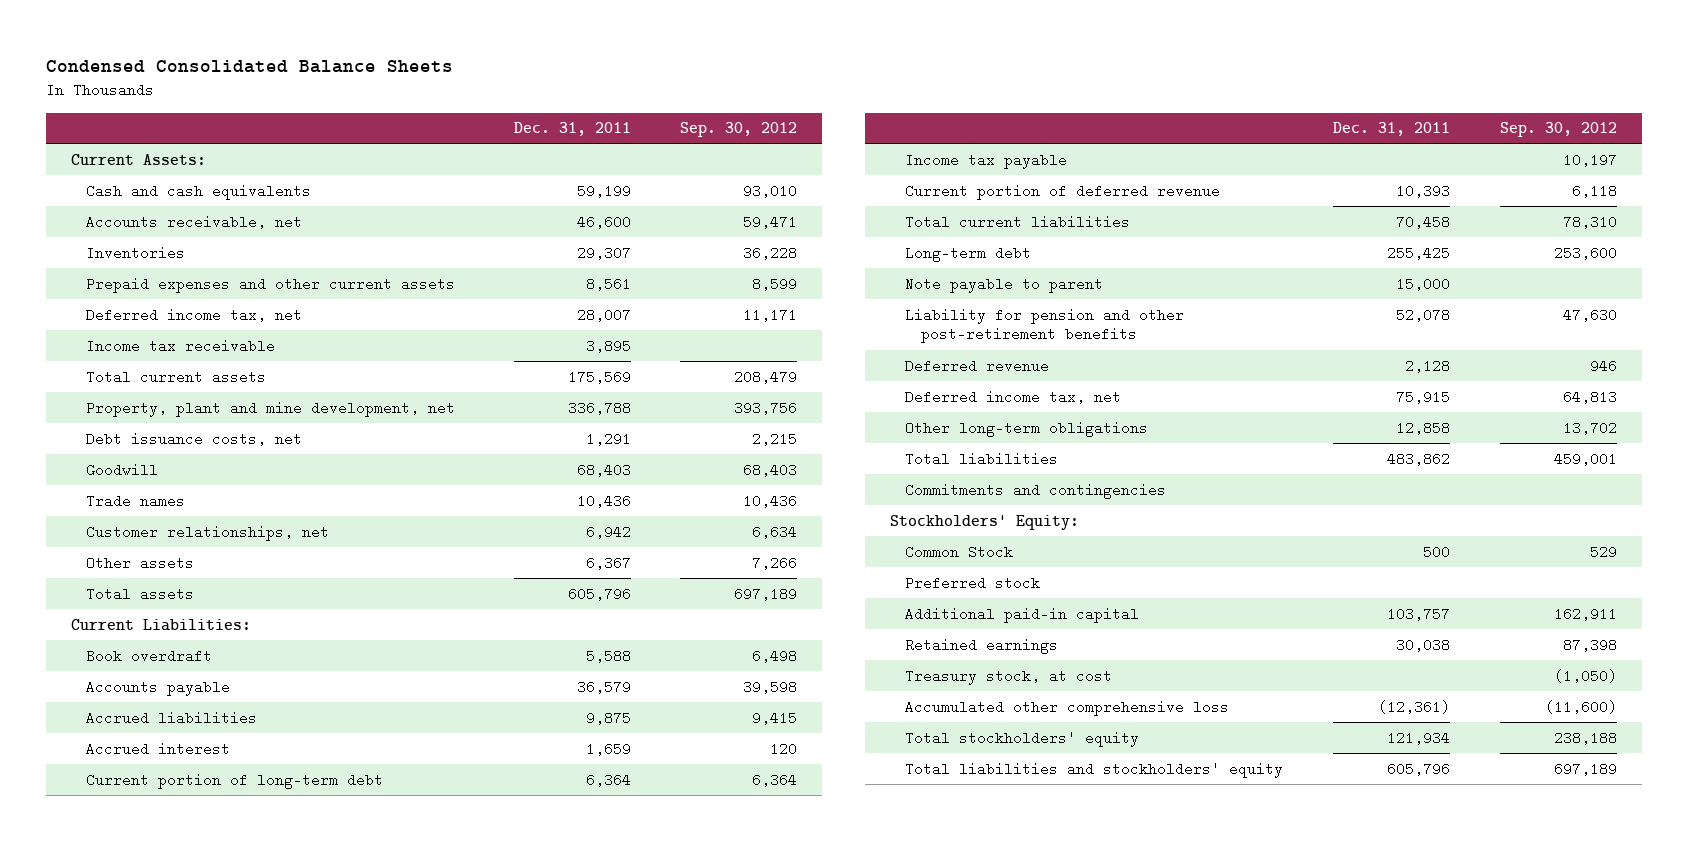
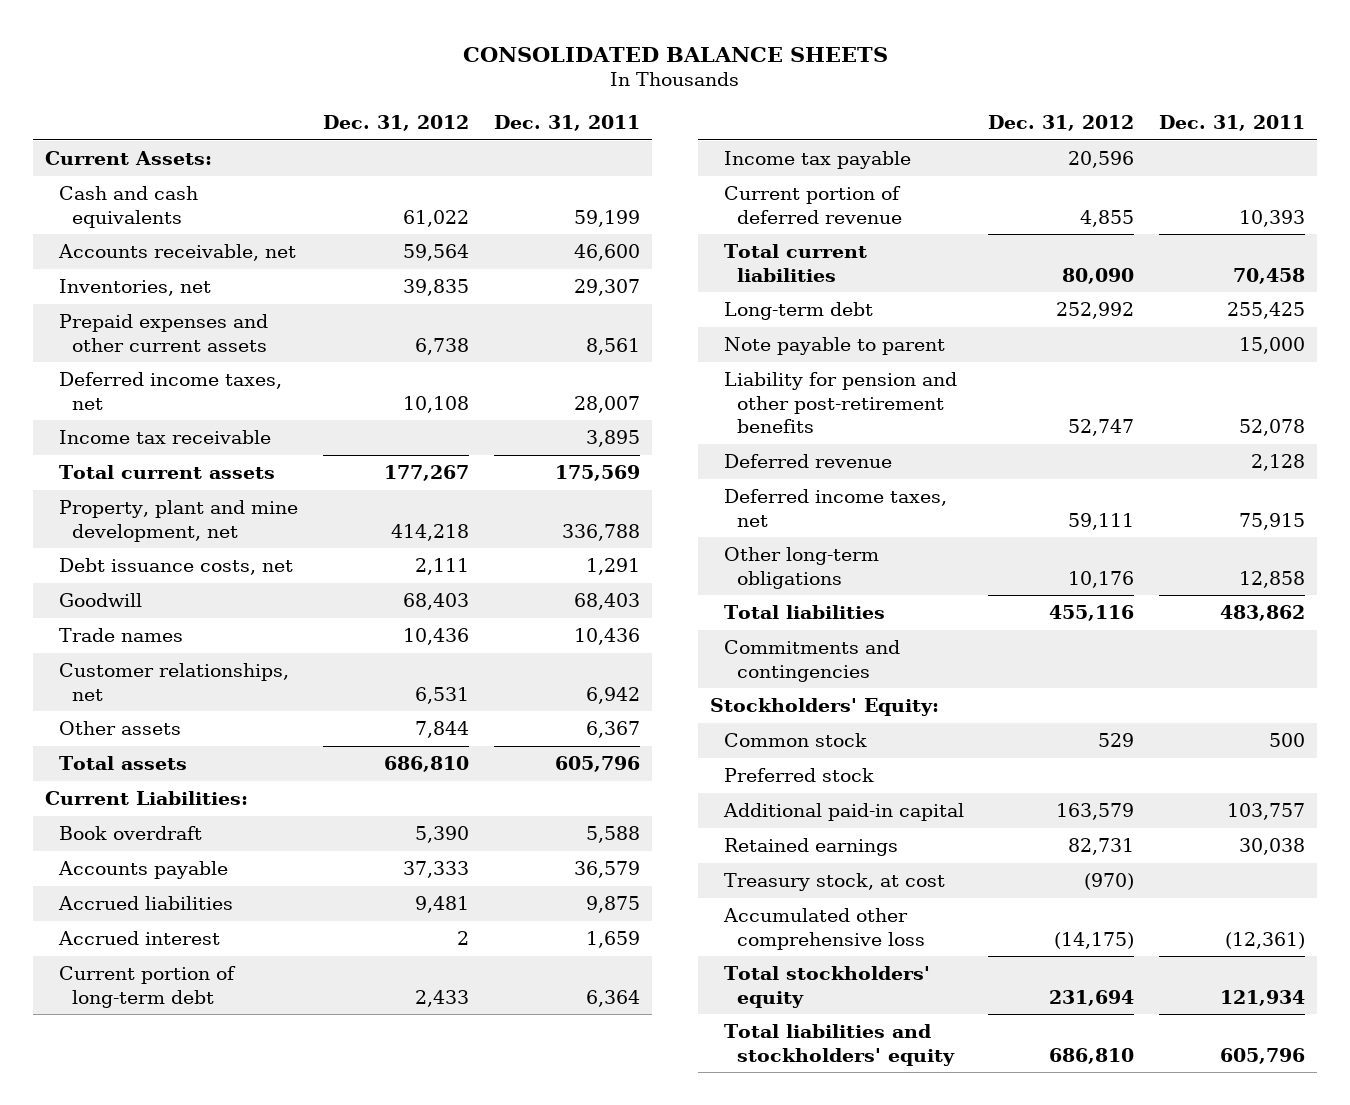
[45,60,453,74] Condensed Consolidated Balance Sheets -> [463,46,889,62] CONSOLIDATED BALANCE SHEETS
[680,122,798,138] Sep. 30, 2012 -> none
none -> [323,114,470,131] Dec. 31, 2012
[85,245,185,260] Inventories -> [58,279,211,297] Inventories, net
[85,307,302,322] Deferred income tax, net -> [58,372,282,410] Deferred income taxes, net
[905,389,1122,404] Deferred income tax, net -> [723,489,947,527] Deferred income taxes, net
[905,544,1014,559] Common Stock -> [723,733,867,748] Common stock

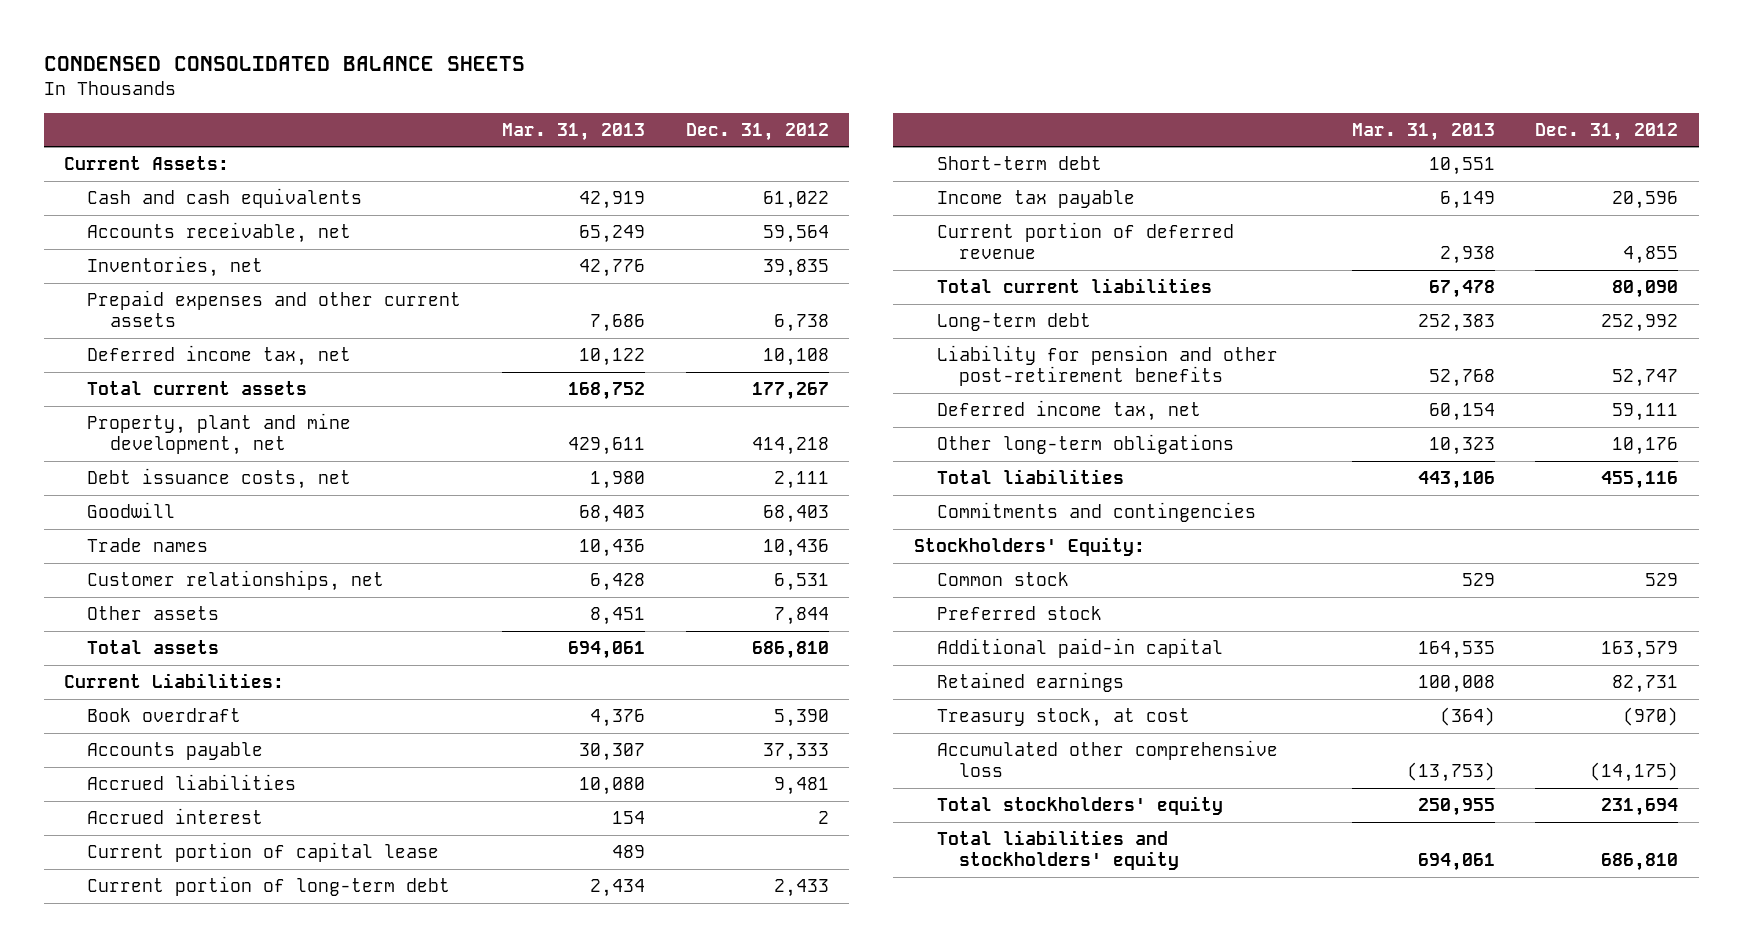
[463,46,889,62] CONSOLIDATED BALANCE SHEETS -> [43,56,525,72] CONDENSED CONSOLIDATED BALANCE SHEETS
[493,114,640,131] Dec. 31, 2011 -> none
none -> [502,122,646,141] Mar. 31, 2013
[58,430,271,445] Income tax receivable -> none
[58,372,282,410] Deferred income taxes, net -> [87,344,352,366] Deferred income tax, net
none -> [87,841,440,862] Current portion of capital lease
none -> [936,155,1102,170] Short-term debt
[723,337,945,356] Note payable to parent -> none
[723,454,892,469] Deferred revenue -> none
[723,489,947,527] Deferred income taxes, net -> [936,399,1201,421] Deferred income tax, net

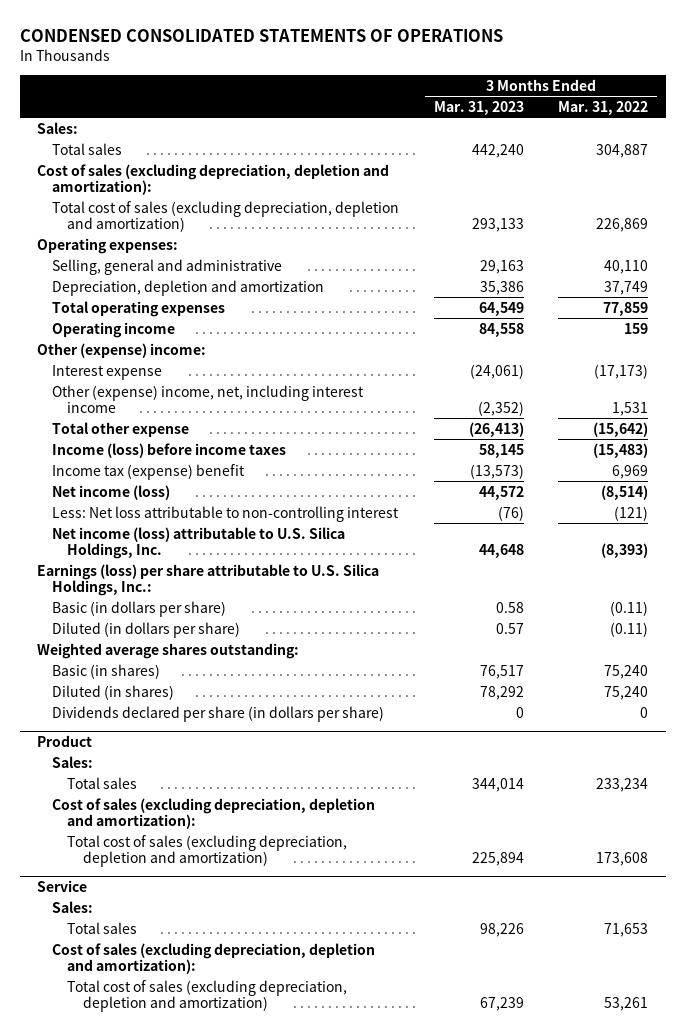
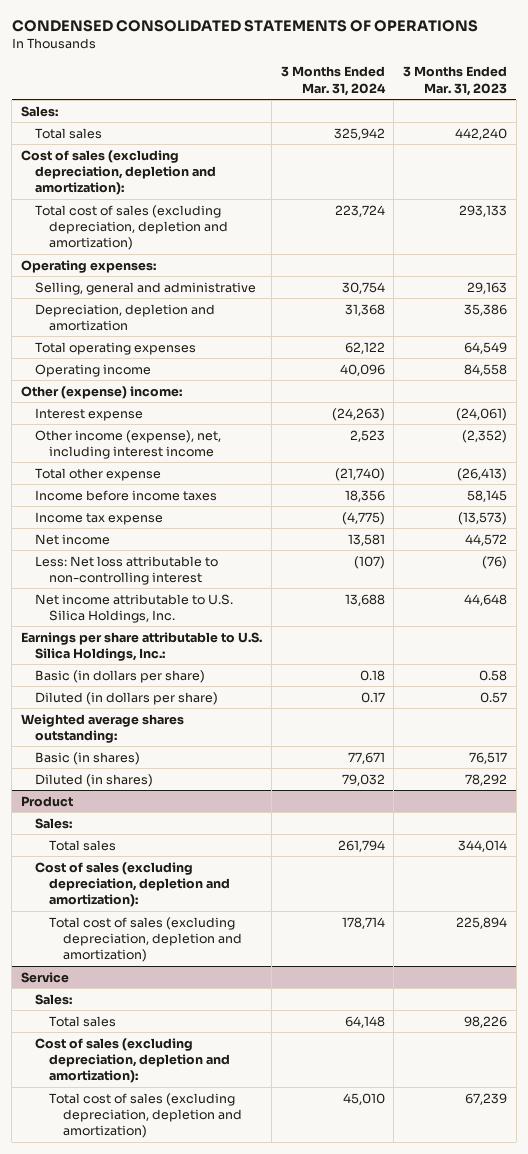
[558,100,649,115] Mar. 31, 2022 -> none
none -> [280,66,386,96] 3 Months Ended Mar. 31, 2024
[52,384,365,414] Other (expense) income, net, including interest income -> [35,429,222,459] Other income (expense), net, including interest income
[52,442,287,458] Income (loss) before income taxes -> [35,489,218,501] Income before income taxes
[52,463,246,480] Income tax (expense) benefit -> [35,511,164,525] Income tax expense
[52,484,171,500] Net income (loss) -> [35,533,111,545] Net income
[52,526,346,560] Net income (loss) attributable to U.S. Silica Holdings, Inc. -> [35,593,234,623] Net income attributable to U.S. Silica Holdings, Inc.
[37,563,380,597] Earnings (loss) per share attributable to U.S. Silica Holdings, Inc.: -> [21,631,263,661] Earnings per share attributable to U.S. Silica Holdings, Inc.:
[52,705,385,722] Dividends declared per share (in dollars per share) -> none

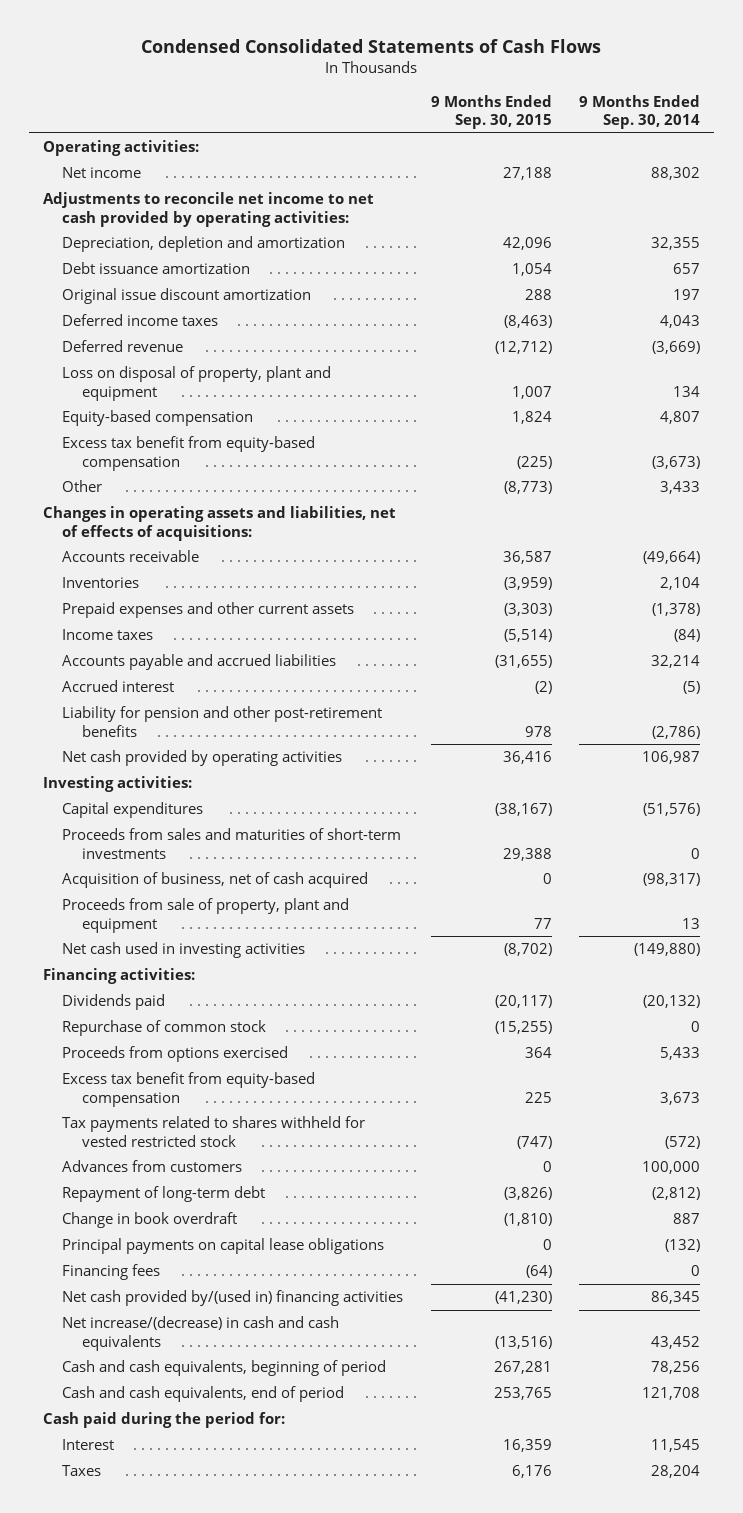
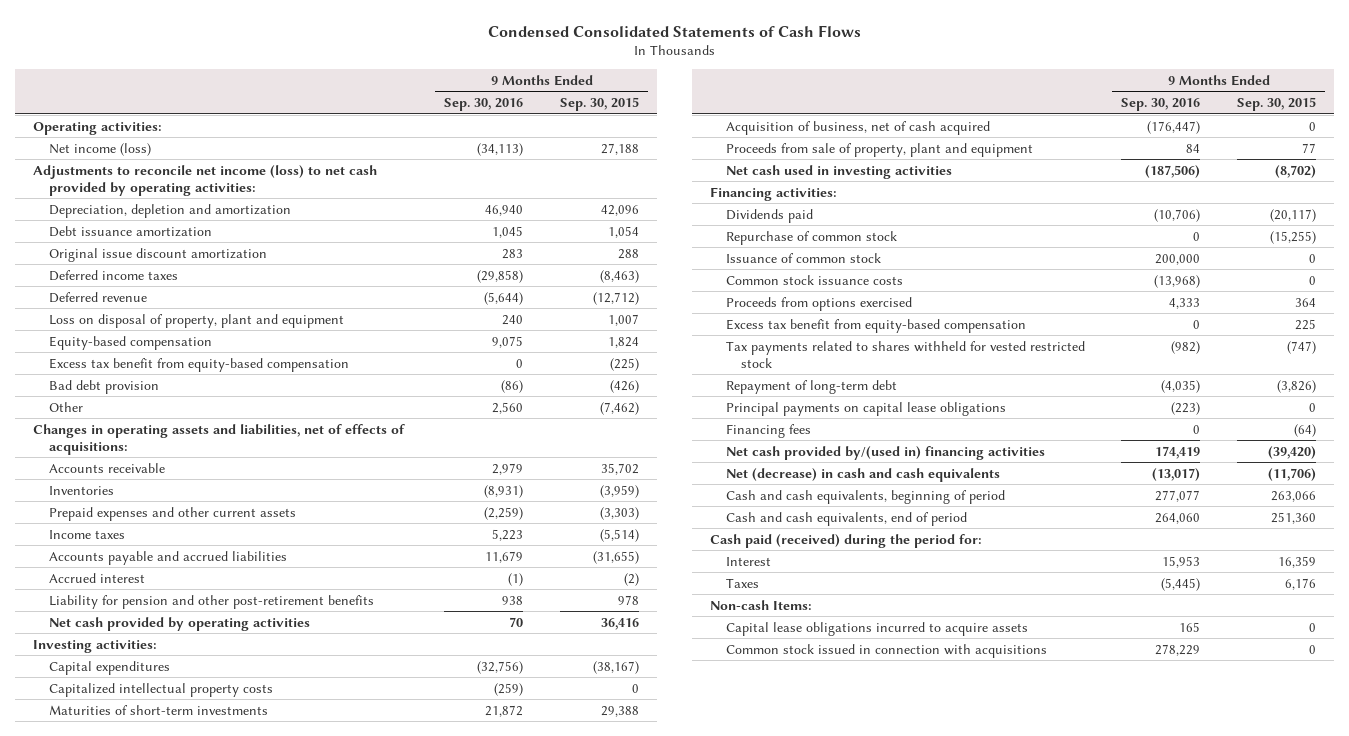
[579,94,701,130] 9 Months Ended Sep. 30, 2014 -> none
none -> [444,98,524,112] Sep. 30, 2016
[62,167,142,179] Net income -> [48,142,151,156] Net income (loss)
[42,192,374,227] Adjustments to reconcile net income to net cash provided by operating activities: -> [33,164,378,196] Adjustments to reconcile net income (loss) to net cash provided by operating activities:
none -> [48,379,159,394] Bad debt provision
[503,481,552,495] (8,773) -> [600,401,640,415] (7,462)
[502,551,552,565] 36,587 -> [601,462,640,475] 35,702
none -> [48,682,273,697] Capitalized intellectual property costs
[62,828,402,859] Proceeds from sales and maturities of short-term investments -> [48,704,268,715] Maturities of short-term investments
none -> [725,252,881,263] Issuance of common stock
none -> [725,274,903,285] Common stock issuance costs
[62,1160,243,1173] Advances from customers -> none
[62,1212,238,1229] Change in book overdraft -> none
[494,1291,552,1305] (41,230) -> [1267,445,1316,459] (39,420)
[62,1316,340,1351] Net increase/(decrease) in cash and cash equivalents -> [725,467,1000,482] Net (decrease) in cash and cash equivalents
[494,1335,552,1349] (13,516) -> [1267,467,1316,481] (11,706)
[493,1361,552,1375] 267,281 -> [1270,490,1316,502] 263,066
[493,1387,552,1401] 253,765 -> [1270,511,1316,524] 251,360
[42,1412,285,1429] Cash paid during the period for: -> [710,533,983,548] Cash paid (received) during the period for:
none -> [710,599,813,610] Non-cash Items:
none -> [725,621,1028,636] Capital lease obligations incurred to acquire assets
none -> [725,643,1047,658] Common stock issued in connection with acquisitions

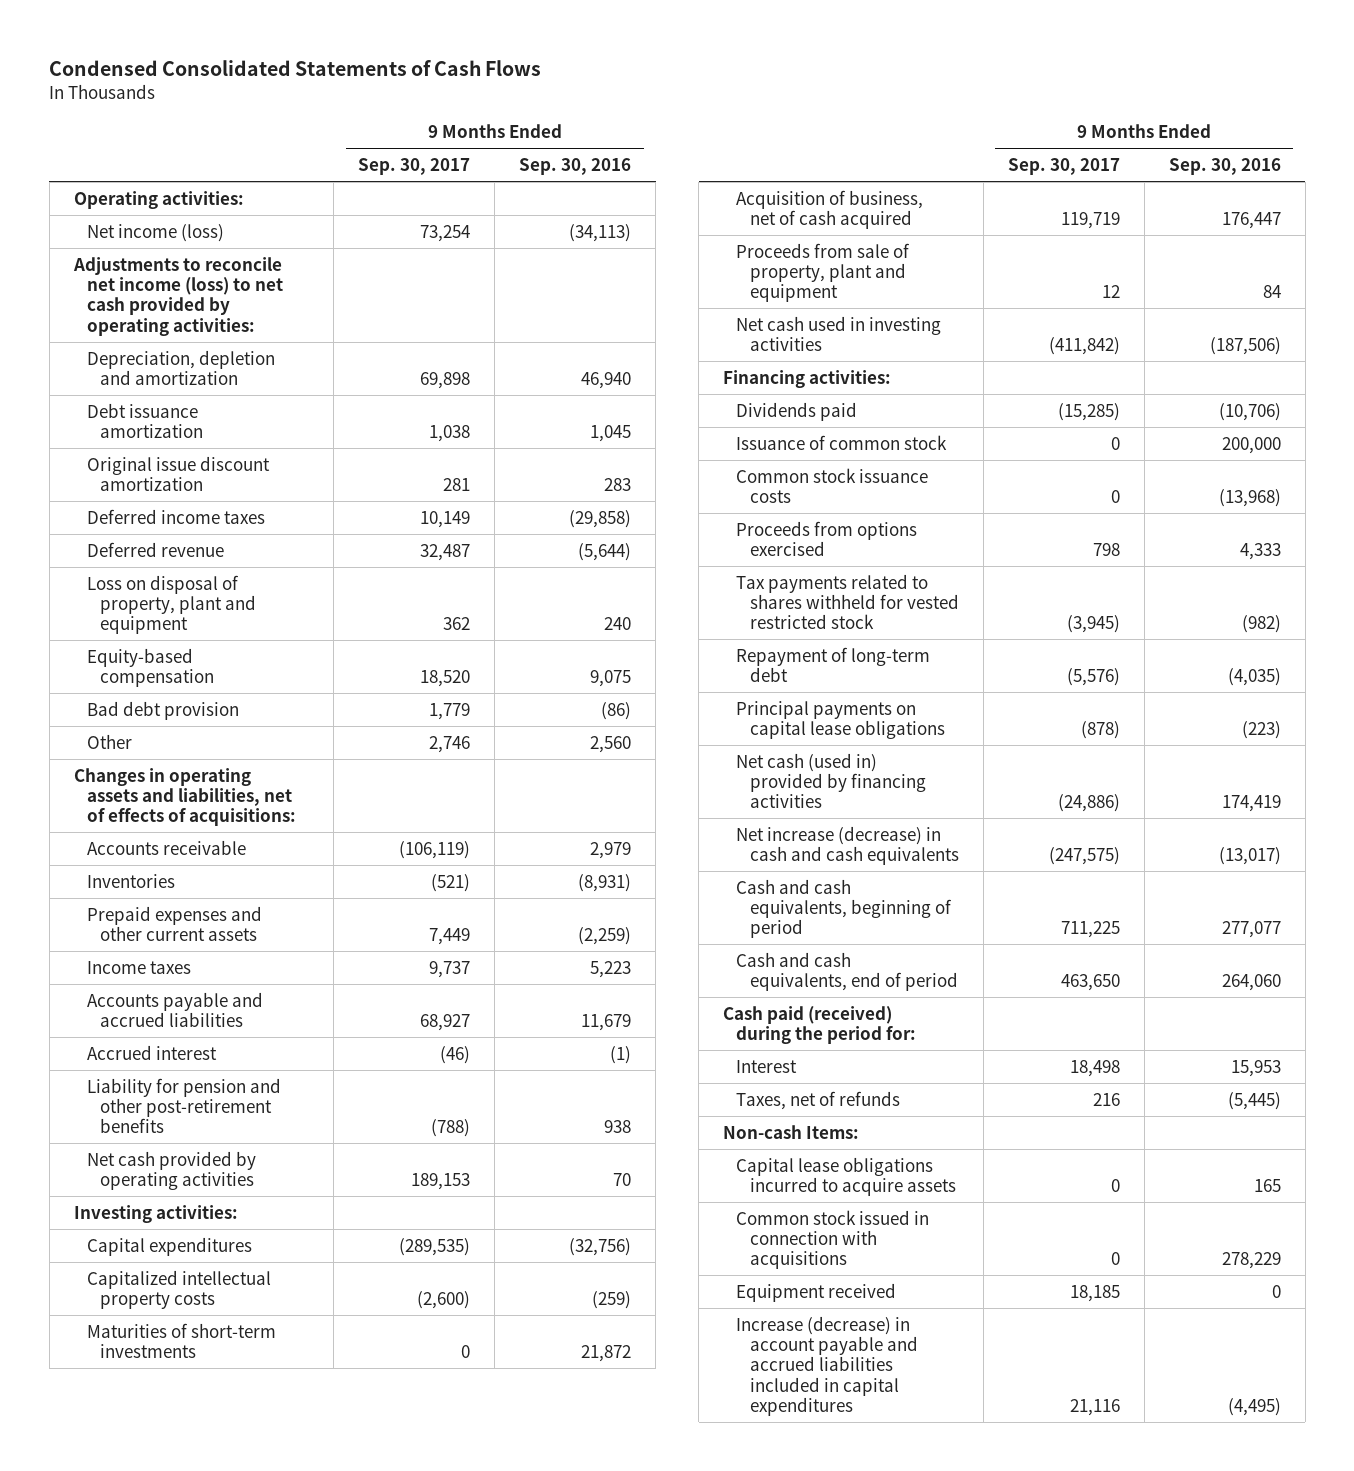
[560,97,640,112] Sep. 30, 2015 -> none
none -> [358,158,471,176] Sep. 30, 2017
[48,357,349,372] Excess tax benefit from equity-based compensation -> none
[1147,120,1201,134] (176,447) -> [1221,211,1281,229] 176,447
[725,230,897,245] Repurchase of common stock -> none
[725,318,1026,333] Excess tax benefit from equity-based compensation -> none
[725,423,811,438] Financing fees -> none
[725,445,1045,460] Net cash provided by/(used in) financing activities -> [736,752,926,809] Net cash (used in) provided by financing activities
[725,467,1000,482] Net (decrease) in cash and cash equivalents -> [736,825,959,865] Net increase (decrease) in cash and cash equivalents
[725,577,759,588] Taxes -> [736,1090,901,1110] Taxes, net of refunds
none -> [736,1282,897,1302] Equipment received
none -> [736,1315,918,1416] Increase (decrease) in account payable and accrued liabilities included in capital expenditures

